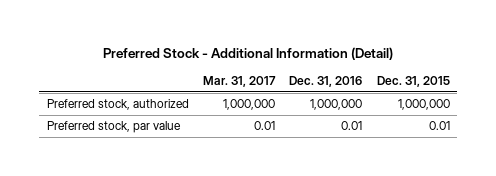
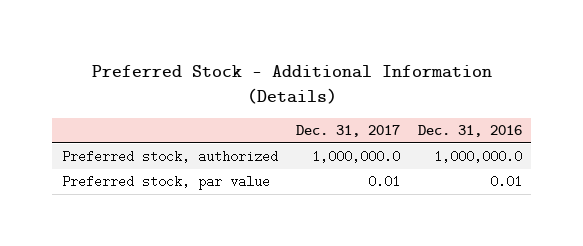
[103,46,394,60] Preferred Stock - Additional Information (Detail) -> [91,65,492,105] Preferred Stock - Additional Information (Details)
[203,76,277,88] Mar. 31, 2017 -> none
[376,76,450,88] Dec. 31, 2015 -> none
none -> [295,125,400,138] Dec. 31, 2017
[310,99,363,111] 1,000,000 -> [433,150,522,164] 1,000,000.0

